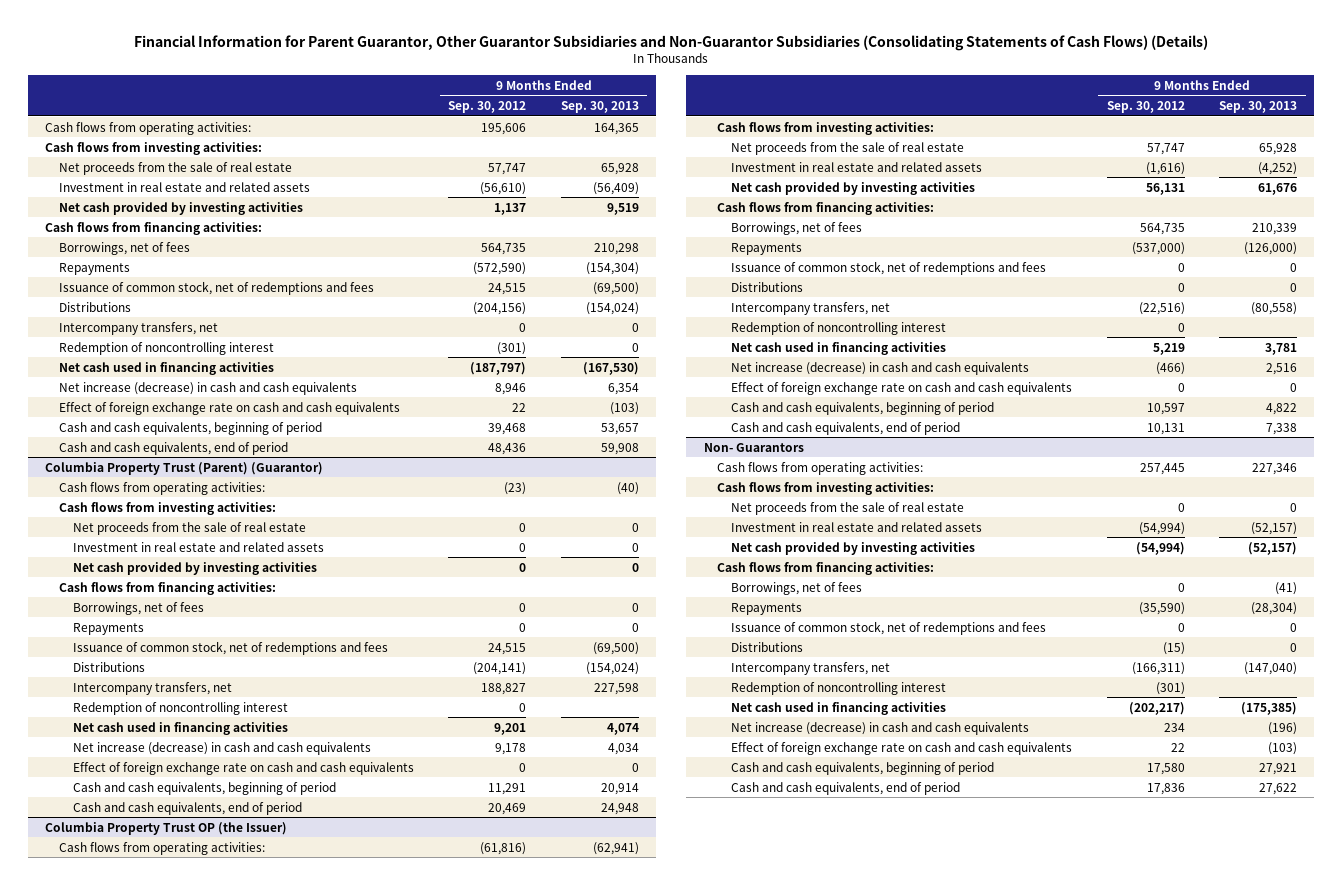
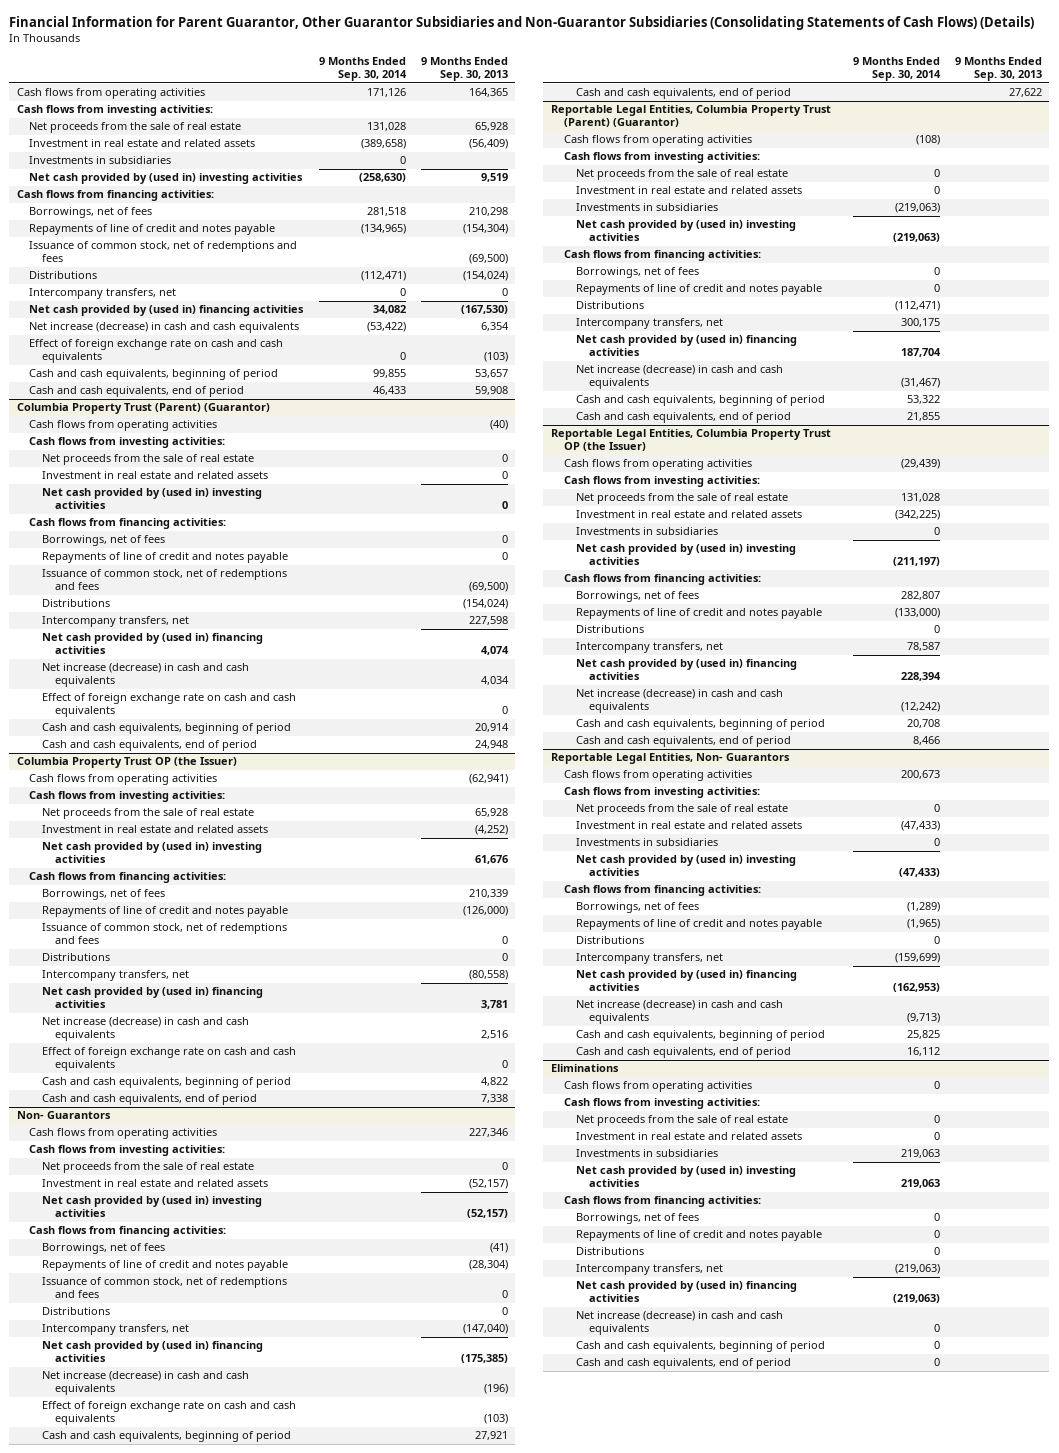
[448,101,527,114] Sep. 30, 2012 -> none
none -> [318,57,407,82] 9 Months Ended Sep. 30, 2014
[45,121,252,135] Cash flows from operating activities: -> [16,88,205,100] Cash flows from operating activities
none -> [29,156,172,165] Investments in subsidiaries
[59,201,304,215] Net cash provided by investing activities -> [29,173,304,185] Net cash provided by (used in) investing activities
[59,262,131,275] Repayments -> [29,224,276,236] Repayments of line of credit and notes payable
[59,341,275,355] Redemption of noncontrolling interest -> none
[59,361,275,375] Net cash used in financing activities -> [29,305,305,317] Net cash provided by (used in) financing activities
[59,481,266,495] Cash flows from operating activities: -> [29,420,218,432] Cash flows from operating activities
[72,561,317,575] Net cash provided by investing activities -> [42,488,263,510] Net cash provided by (used in) investing activities
[72,622,144,635] Repayments -> [42,552,289,564] Repayments of line of credit and notes payable
[72,701,288,715] Redemption of noncontrolling interest -> none
[72,721,288,735] Net cash used in financing activities -> [42,633,264,655] Net cash provided by (used in) financing activities
[59,841,266,855] Cash flows from operating activities: -> [29,774,218,786] Cash flows from operating activities
[731,181,976,195] Net cash provided by investing activities -> [42,842,263,864] Net cash provided by (used in) investing activities
[731,242,803,255] Repayments -> [42,906,289,918] Repayments of line of credit and notes payable
[731,321,947,335] Redemption of noncontrolling interest -> none
[731,341,947,355] Net cash used in financing activities -> [42,987,264,1009] Net cash provided by (used in) financing activities
[717,461,924,475] Cash flows from operating activities: -> [29,1128,218,1140] Cash flows from operating activities
[731,541,976,555] Net cash provided by investing activities -> [42,1196,263,1218] Net cash provided by (used in) investing activities
[731,602,803,615] Repayments -> [42,1260,289,1272] Repayments of line of credit and notes payable
[731,681,947,695] Redemption of noncontrolling interest -> none
[731,701,947,715] Net cash used in financing activities -> [42,1341,264,1363] Net cash provided by (used in) financing activities
none -> [550,105,831,128] Reportable Legal Entities, Columbia Property Trust (Parent) (Guarantor)
none -> [563,135,752,147] Cash flows from operating activities
none -> [563,152,760,164] Cash flows from investing activities:
none -> [576,169,789,181] Net proceeds from the sale of real estate
none -> [576,186,803,195] Investment in real estate and related assets
none -> [576,203,719,212] Investments in subsidiaries
none -> [576,220,797,242] Net cash provided by (used in) investing activities
none -> [563,250,761,262] Cash flows from financing activities:
none -> [576,267,700,279] Borrowings, net of fees
none -> [576,284,823,296] Repayments of line of credit and notes payable
none -> [576,301,645,310] Distributions
none -> [576,318,724,330] Intercompany transfers, net
none -> [576,335,798,357] Net cash provided by (used in) financing activities
none -> [576,365,784,390] Net increase (decrease) in cash and cash equivalents
none -> [576,395,826,407] Cash and cash equivalents, beginning of period
none -> [576,412,792,424] Cash and cash equivalents, end of period
none -> [550,429,831,452] Reportable Legal Entities, Columbia Property Trust OP (the Issuer)
none -> [563,459,752,471] Cash flows from operating activities
none -> [563,476,760,488] Cash flows from investing activities:
none -> [576,493,789,505] Net proceeds from the sale of real estate
none -> [576,510,803,519] Investment in real estate and related assets
none -> [576,527,719,536] Investments in subsidiaries
none -> [576,544,797,566] Net cash provided by (used in) investing activities
none -> [563,574,761,586] Cash flows from financing activities:
none -> [576,591,700,603] Borrowings, net of fees
none -> [576,608,823,620] Repayments of line of credit and notes payable
none -> [576,625,645,634] Distributions
none -> [576,642,724,654] Intercompany transfers, net
none -> [576,659,798,681] Net cash provided by (used in) financing activities
none -> [576,689,784,714] Net increase (decrease) in cash and cash equivalents
none -> [576,719,826,731] Cash and cash equivalents, beginning of period
none -> [576,736,792,748] Cash and cash equivalents, end of period
none -> [550,753,790,765] Reportable Legal Entities, Non- Guarantors
none -> [563,770,752,782] Cash flows from operating activities
none -> [563,787,760,799] Cash flows from investing activities:
none -> [576,804,789,816] Net proceeds from the sale of real estate
none -> [576,821,803,830] Investment in real estate and related assets
none -> [576,838,719,847] Investments in subsidiaries
none -> [576,855,797,877] Net cash provided by (used in) investing activities
none -> [563,885,761,897] Cash flows from financing activities:
none -> [576,902,700,914] Borrowings, net of fees
none -> [576,919,823,931] Repayments of line of credit and notes payable
none -> [576,936,645,945] Distributions
none -> [576,953,724,965] Intercompany transfers, net
none -> [576,970,798,992] Net cash provided by (used in) financing activities
none -> [576,1000,784,1025] Net increase (decrease) in cash and cash equivalents
none -> [576,1030,826,1042] Cash and cash equivalents, beginning of period
none -> [576,1047,792,1059] Cash and cash equivalents, end of period
none -> [550,1064,619,1073] Eliminations
none -> [563,1081,752,1093] Cash flows from operating activities
none -> [563,1098,760,1110] Cash flows from investing activities:
none -> [576,1115,789,1127] Net proceeds from the sale of real estate
none -> [576,1132,803,1141] Investment in real estate and related assets
none -> [576,1149,719,1158] Investments in subsidiaries
none -> [576,1166,797,1188] Net cash provided by (used in) investing activities
none -> [563,1196,761,1208] Cash flows from financing activities:
none -> [576,1213,700,1225] Borrowings, net of fees
none -> [576,1230,823,1242] Repayments of line of credit and notes payable
none -> [576,1247,645,1256] Distributions
none -> [576,1264,724,1276] Intercompany transfers, net
none -> [576,1281,798,1303] Net cash provided by (used in) financing activities
none -> [576,1311,784,1336] Net increase (decrease) in cash and cash equivalents
none -> [576,1341,826,1353] Cash and cash equivalents, beginning of period
none -> [576,1358,792,1370] Cash and cash equivalents, end of period

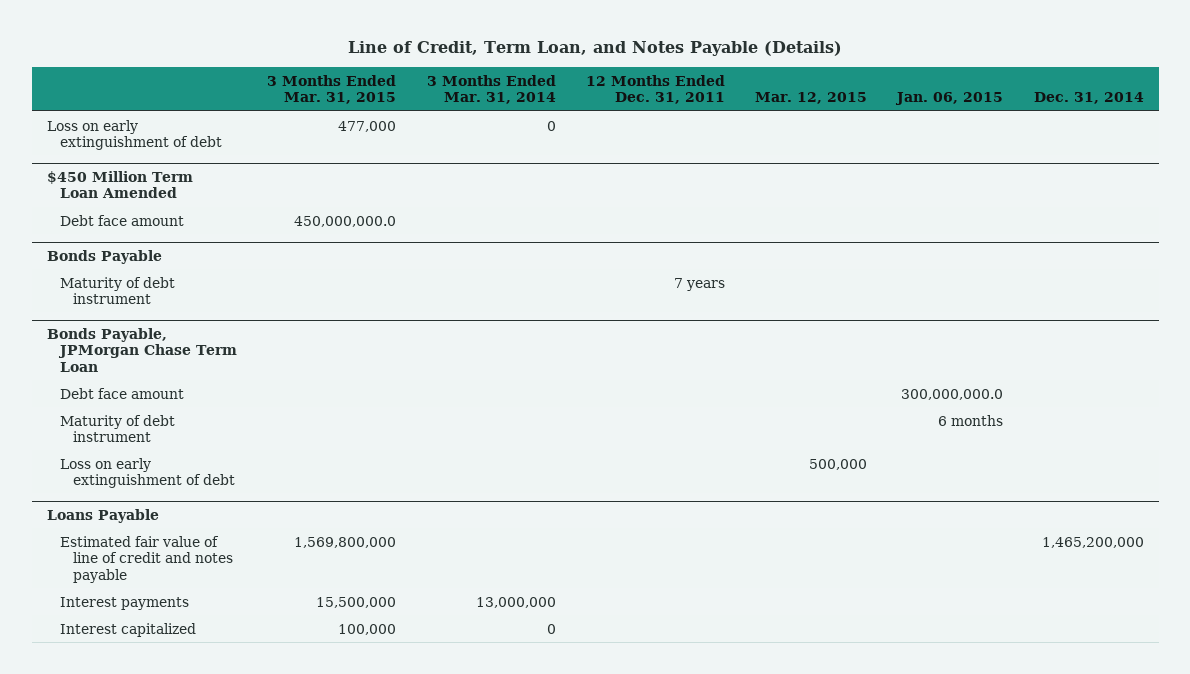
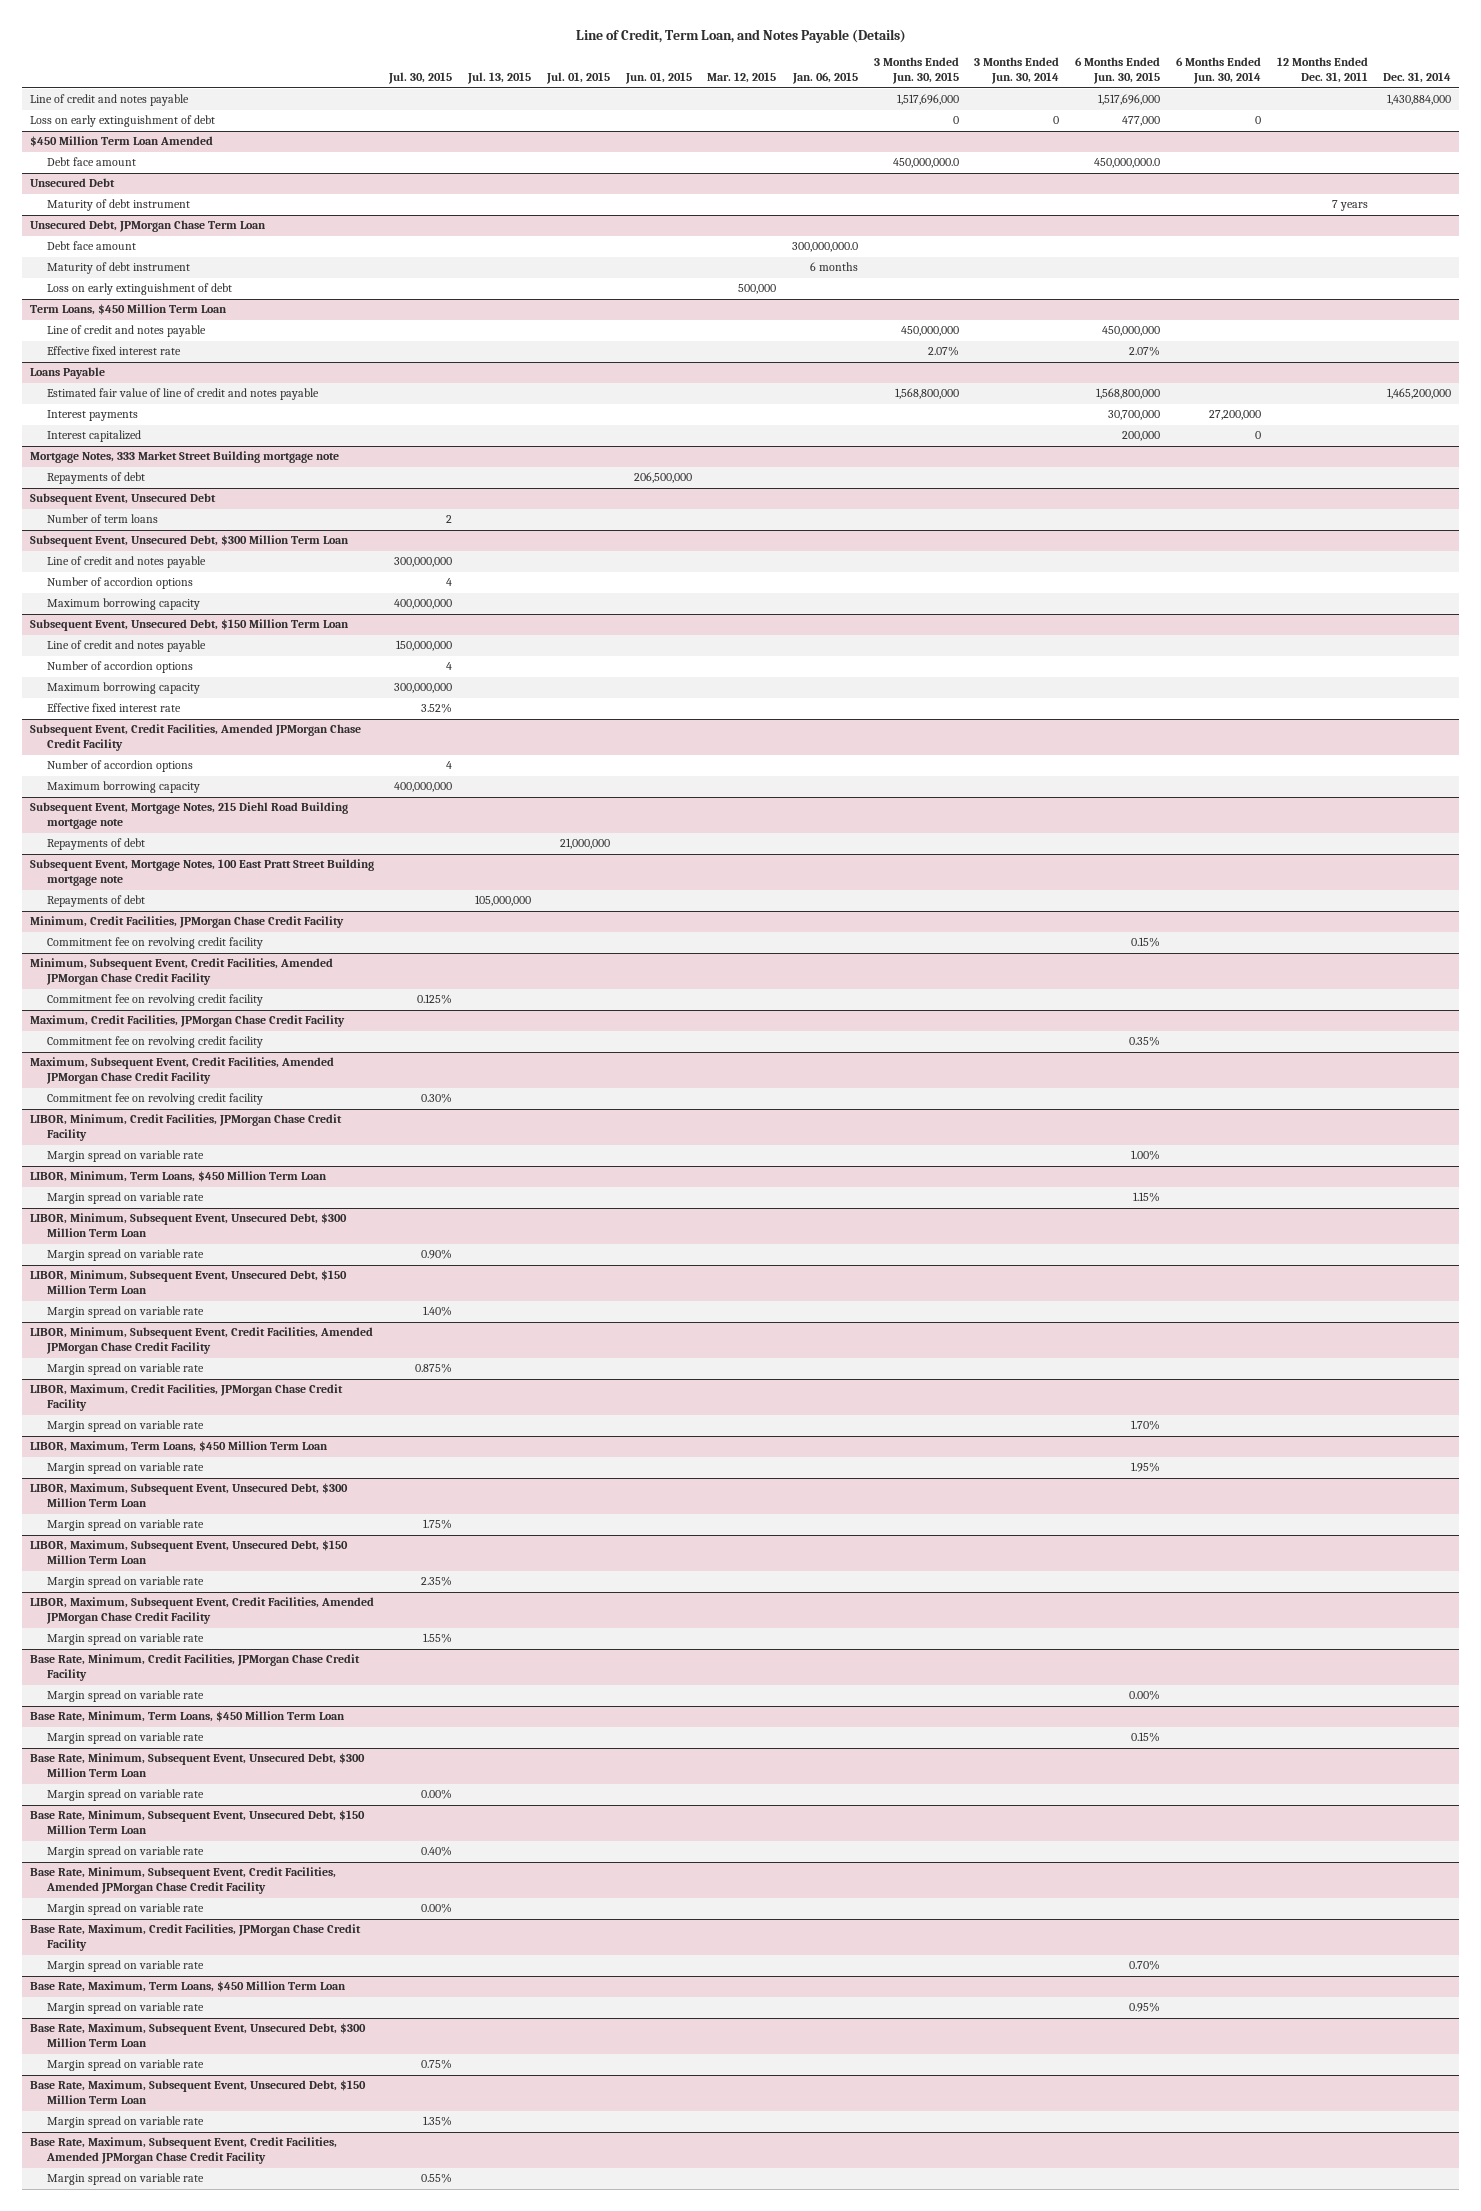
[267,74,397,105] 3 Months Ended Mar. 31, 2015 -> none
[426,74,556,105] 3 Months Ended Mar. 31, 2014 -> none
none -> [388,72,453,85] Jul. 30, 2015
none -> [467,72,532,85] Jul. 13, 2015
none -> [545,72,610,85] Jul. 01, 2015
none -> [624,72,692,85] Jun. 01, 2015
none -> [873,57,959,85] 3 Months Ended Jun. 30, 2015
none -> [974,57,1060,85] 3 Months Ended Jun. 30, 2014
none -> [1075,57,1161,85] 6 Months Ended Jun. 30, 2015
none -> [1175,57,1261,85] 6 Months Ended Jun. 30, 2014
none -> [29,94,189,107] Line of credit and notes payable
[46,249,162,264] Bonds Payable -> [29,178,115,188] Unsecured Debt
[46,327,238,372] Bonds Payable, JPMorgan Chase Term Loan -> [29,220,266,233] Unsecured Debt, JPMorgan Chase Term Loan
none -> [29,304,227,316] Term Loans, $450 Million Term Loan
none -> [47,325,207,338] Line of credit and notes payable
none -> [47,346,182,356] Effective fixed interest rate
none -> [29,451,339,464] Mortgage Notes, 333 Market Street Building mortgage note
none -> [47,472,146,485] Repayments of debt
none -> [29,493,216,506] Subsequent Event, Unsecured Debt
none -> [47,514,159,524] Number of term loans
none -> [29,535,349,548] Subsequent Event, Unsecured Debt, $300 Million Term Loan
none -> [47,556,207,569] Line of credit and notes payable
none -> [47,577,194,590] Number of accordion options
none -> [47,598,201,611] Maximum borrowing capacity
none -> [29,619,349,632] Subsequent Event, Unsecured Debt, $150 Million Term Loan
none -> [47,640,207,653] Line of credit and notes payable
none -> [47,661,194,674] Number of accordion options
none -> [47,682,201,695] Maximum borrowing capacity
none -> [47,703,182,713] Effective fixed interest rate
none -> [29,724,361,752] Subsequent Event, Credit Facilities, Amended JPMorgan Chase Credit Facility
none -> [47,760,194,773] Number of accordion options
none -> [47,781,201,794] Maximum borrowing capacity
none -> [29,802,348,830] Subsequent Event, Mortgage Notes, 215 Diehl Road Building mortgage note
none -> [47,838,146,851] Repayments of debt
none -> [29,859,374,887] Subsequent Event, Mortgage Notes, 100 East Pratt Street Building mortgage note
none -> [47,895,146,908] Repayments of debt
none -> [29,916,344,929] Minimum, Credit Facilities, JPMorgan Chase Credit Facility
none -> [47,937,264,950] Commitment fee on revolving credit facility
none -> [29,958,333,986] Minimum, Subsequent Event, Credit Facilities, Amended JPMorgan Chase Credit Facility
none -> [47,994,264,1007] Commitment fee on revolving credit facility
none -> [29,1015,345,1028] Maximum, Credit Facilities, JPMorgan Chase Credit Facility
none -> [47,1036,264,1049] Commitment fee on revolving credit facility
none -> [29,1057,334,1085] Maximum, Subsequent Event, Credit Facilities, Amended JPMorgan Chase Credit Facility
none -> [47,1093,264,1106] Commitment fee on revolving credit facility
none -> [29,1114,342,1142] LIBOR, Minimum, Credit Facilities, JPMorgan Chase Credit Facility
none -> [47,1150,205,1163] Margin spread on variable rate
none -> [29,1171,327,1183] LIBOR, Minimum, Term Loans, $450 Million Term Loan
none -> [47,1192,205,1205] Margin spread on variable rate
none -> [29,1213,347,1238] LIBOR, Minimum, Subsequent Event, Unsecured Debt, $300 Million Term Loan
none -> [47,1249,205,1262] Margin spread on variable rate
none -> [29,1270,347,1295] LIBOR, Minimum, Subsequent Event, Unsecured Debt, $150 Million Term Loan
none -> [47,1306,205,1319] Margin spread on variable rate
none -> [29,1327,373,1355] LIBOR, Minimum, Subsequent Event, Credit Facilities, Amended JPMorgan Chase Credit Facility
none -> [47,1363,205,1376] Margin spread on variable rate
none -> [29,1384,343,1412] LIBOR, Maximum, Credit Facilities, JPMorgan Chase Credit Facility
none -> [47,1420,205,1433] Margin spread on variable rate
none -> [29,1441,328,1453] LIBOR, Maximum, Term Loans, $450 Million Term Loan
none -> [47,1462,205,1475] Margin spread on variable rate
none -> [29,1483,348,1508] LIBOR, Maximum, Subsequent Event, Unsecured Debt, $300 Million Term Loan
none -> [47,1519,205,1532] Margin spread on variable rate
none -> [29,1540,348,1565] LIBOR, Maximum, Subsequent Event, Unsecured Debt, $150 Million Term Loan
none -> [47,1576,205,1589] Margin spread on variable rate
none -> [29,1597,374,1625] LIBOR, Maximum, Subsequent Event, Credit Facilities, Amended JPMorgan Chase Credit Facility
none -> [47,1633,205,1646] Margin spread on variable rate
none -> [29,1654,360,1682] Base Rate, Minimum, Credit Facilities, JPMorgan Chase Credit Facility
none -> [47,1690,205,1703] Margin spread on variable rate
none -> [29,1711,345,1723] Base Rate, Minimum, Term Loans, $450 Million Term Loan
none -> [47,1732,205,1745] Margin spread on variable rate
none -> [29,1753,365,1778] Base Rate, Minimum, Subsequent Event, Unsecured Debt, $300 Million Term Loan
none -> [47,1789,205,1802] Margin spread on variable rate
none -> [29,1810,365,1835] Base Rate, Minimum, Subsequent Event, Unsecured Debt, $150 Million Term Loan
none -> [47,1846,205,1859] Margin spread on variable rate
none -> [29,1867,336,1895] Base Rate, Minimum, Subsequent Event, Credit Facilities, Amended JPMorgan Chase Credit Facility
none -> [47,1903,205,1916] Margin spread on variable rate
none -> [29,1924,361,1952] Base Rate, Maximum, Credit Facilities, JPMorgan Chase Credit Facility
none -> [47,1960,205,1973] Margin spread on variable rate
none -> [29,1981,346,1993] Base Rate, Maximum, Term Loans, $450 Million Term Loan
none -> [47,2002,205,2015] Margin spread on variable rate
none -> [29,2023,366,2048] Base Rate, Maximum, Subsequent Event, Unsecured Debt, $300 Million Term Loan
none -> [47,2059,205,2072] Margin spread on variable rate
none -> [29,2080,366,2105] Base Rate, Maximum, Subsequent Event, Unsecured Debt, $150 Million Term Loan
none -> [47,2116,205,2129] Margin spread on variable rate
none -> [29,2137,337,2165] Base Rate, Maximum, Subsequent Event, Credit Facilities, Amended JPMorgan Chase Credit Facility
none -> [47,2173,205,2186] Margin spread on variable rate

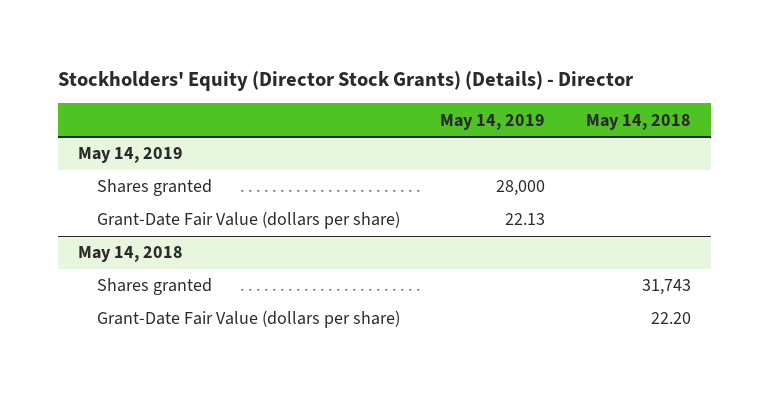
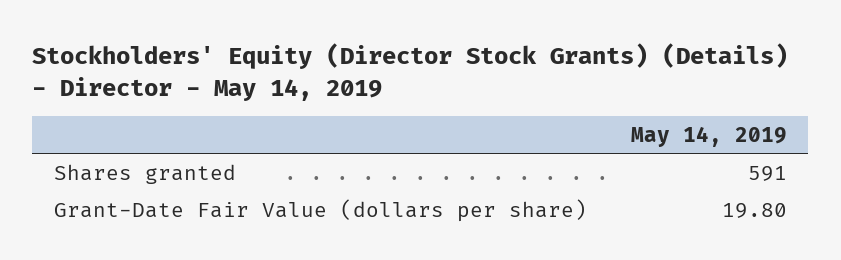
[58,70,635,91] Stockholders' Equity (Director Stock Grants) (Details) - Director -> [32,43,789,101] Stockholders' Equity (Director Stock Grants) (Details) - Director - May 14, 2019
[585,113,691,130] May 14, 2018 -> none
[78,147,184,164] May 14, 2019 -> none
[96,179,212,197] Shares granted -> none
[96,211,400,230] Grant-Date Fair Value (dollars per share) -> none
[78,246,184,263] May 14, 2018 -> none
[96,278,212,296] Shares granted -> none
[96,310,400,329] Grant-Date Fair Value (dollars per share) -> none
none -> [54,163,237,184] Shares granted
none -> [54,198,588,222] Grant-Date Fair Value (dollars per share)

